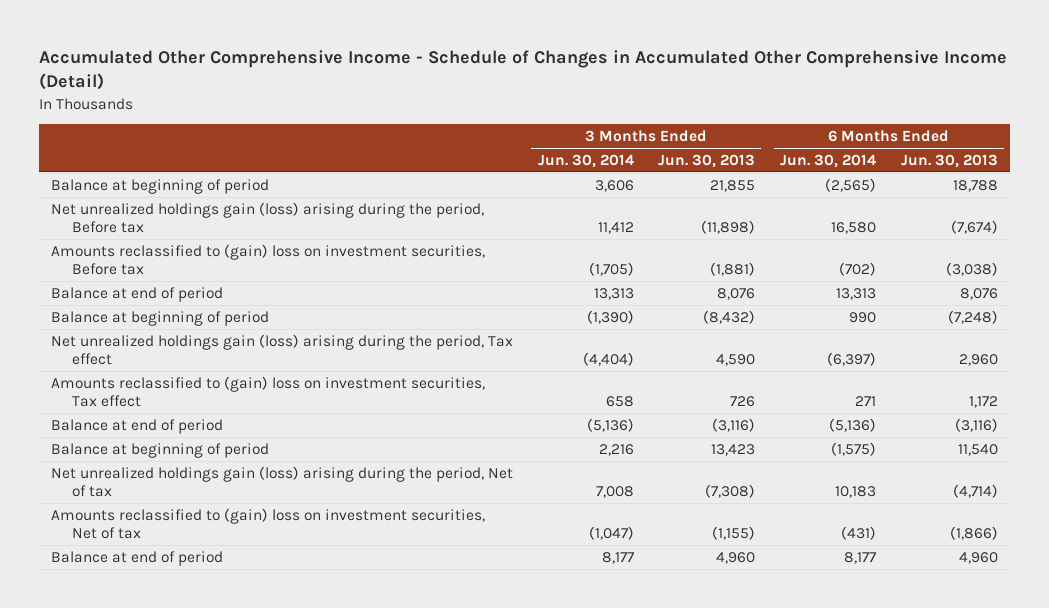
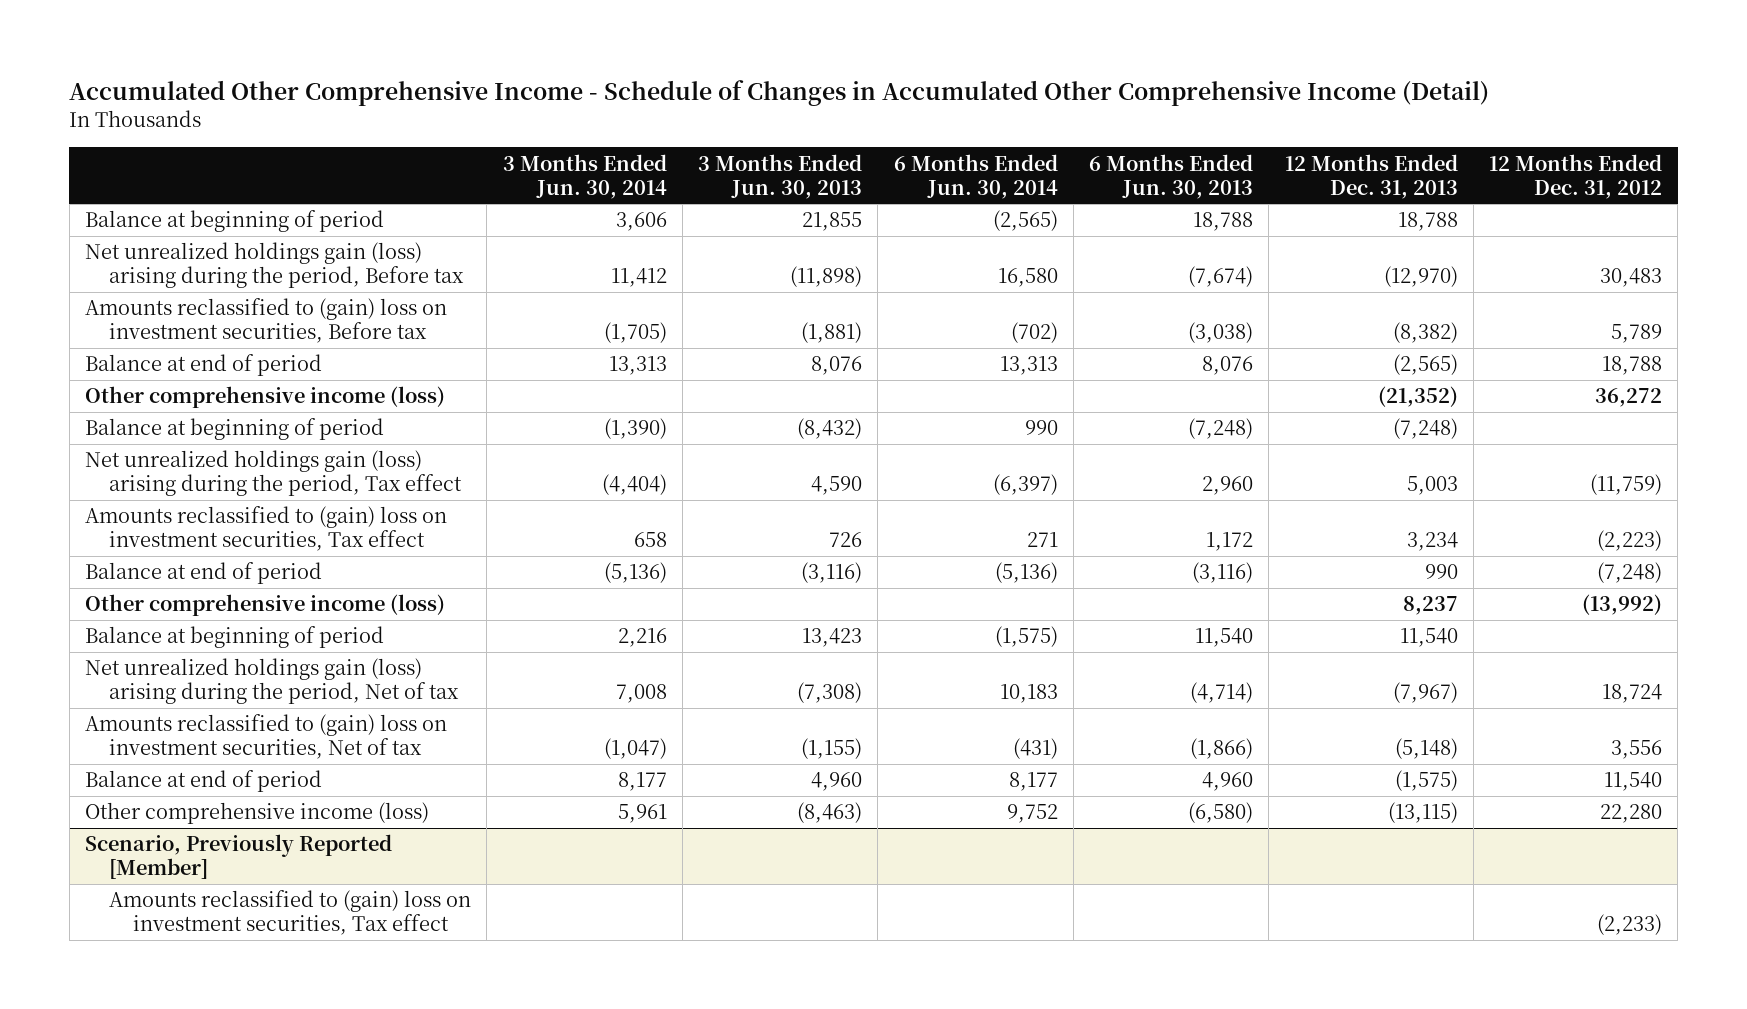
none -> [1284,153,1458,199] 12 Months Ended Dec. 31, 2013
none -> [1489,153,1663,199] 12 Months Ended Dec. 31, 2012
none -> [85,386,446,409] Other comprehensive income (loss)
none -> [85,594,446,617] Other comprehensive income (loss)
none -> [85,802,430,825] Other comprehensive income (loss)
none -> [85,834,393,880] Scenario, Previously Reported [Member]
none -> [109,890,472,936] Amounts reclassified to (gain) loss on investment securities, Tax effect

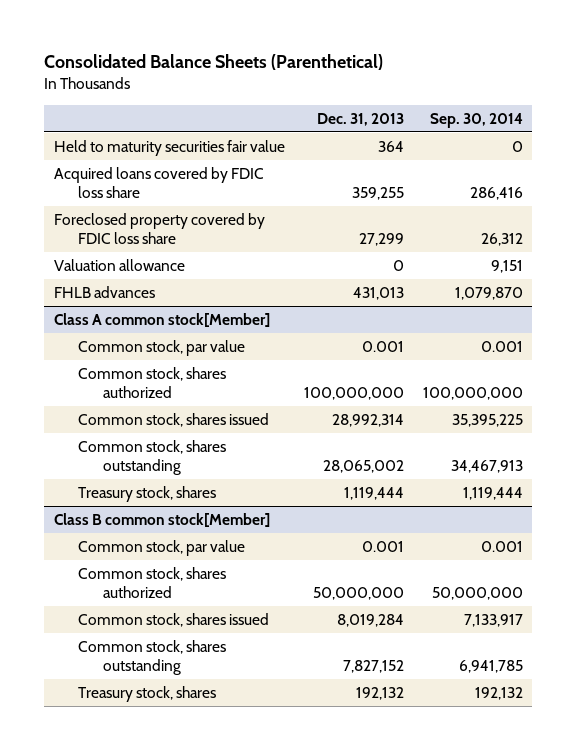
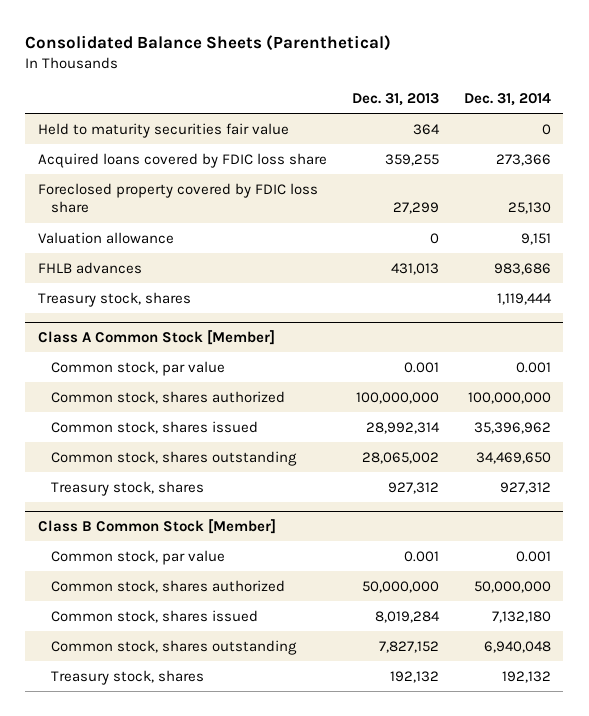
[429,112,523,128] Sep. 30, 2014 -> none
none -> [463,92,551,106] Dec. 31, 2014
none -> [37,291,191,307] Treasury stock, shares
[53,312,270,327] Class A common stock[Member] -> [37,329,275,345] Class A Common Stock [Member]
[343,486,404,500] 1,119,444 -> [387,481,439,494] 927,312
[53,512,270,527] Class B common stock[Member] -> [37,518,276,534] Class B Common Stock [Member]

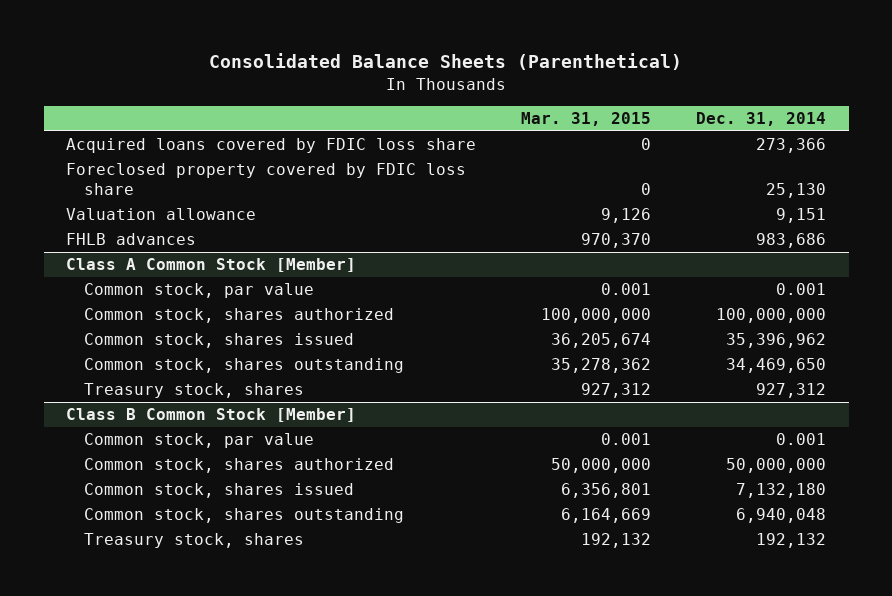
[351,92,439,106] Dec. 31, 2013 -> none
none -> [521,111,652,126] Mar. 31, 2015
[37,122,289,138] Held to maturity securities fair value -> none
[37,291,191,307] Treasury stock, shares -> none

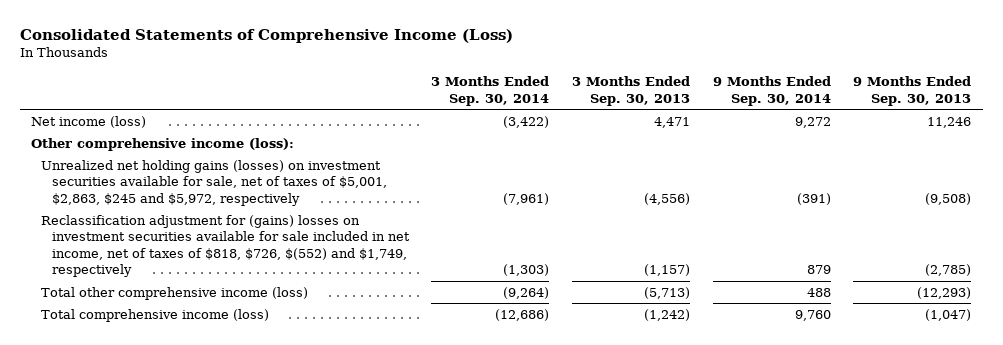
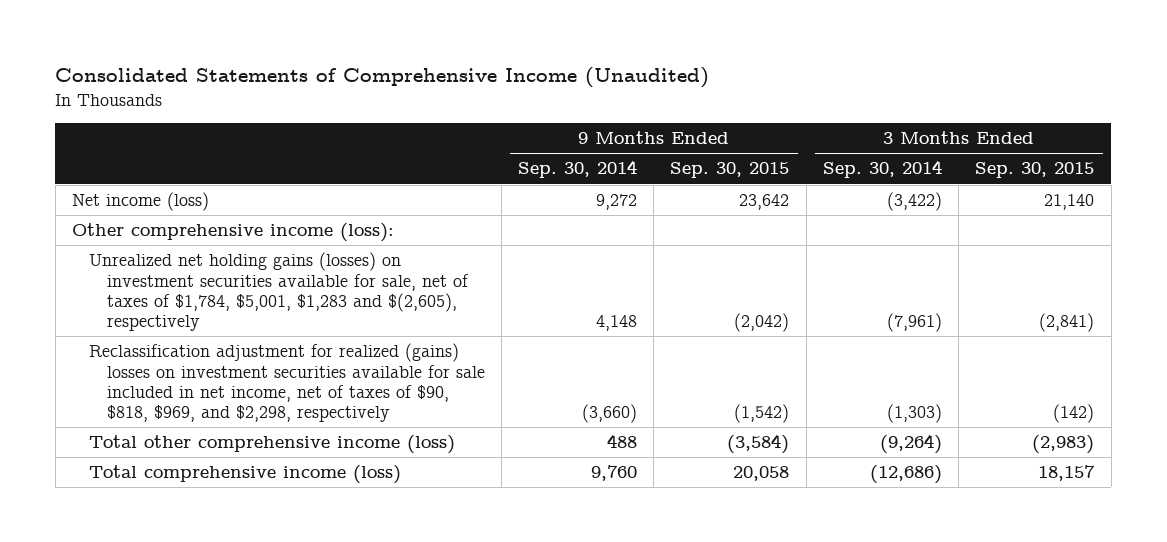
[19,28,513,43] Consolidated Statements of Comprehensive Income (Loss) -> [55,67,710,89] Consolidated Statements of Comprehensive Income (Unaudited)
[572,76,691,106] 3 Months Ended Sep. 30, 2013 -> none
[853,76,972,106] 9 Months Ended Sep. 30, 2013 -> none
none -> [670,162,790,179] Sep. 30, 2015
none -> [975,162,1095,179] Sep. 30, 2015
[41,159,387,206] Unrealized net holding gains (losses) on investment securities available for sale, net of taxes of $5,001, $2,863, $245 and $5,972, respectively -> [89,252,469,332] Unrealized net holding gains (losses) on investment securities available for sale, net of taxes of $1,784, $5,001, $1,283 and $(2,605), respectively
[796,192,831,205] (391) -> [596,315,638,332] 4,148
[41,214,410,278] Reclassification adjustment for (gains) losses on investment securities available for sale included in net income, net of taxes of $818, $726, $(552) and $1,749, respectively -> [89,343,485,423] Reclassification adjustment for realized (gains) losses on investment securities available for sale included in net income, net of taxes of $90, $818, $969, and $2,298, respectively
[806,265,831,275] 879 -> [582,404,638,424] (3,660)

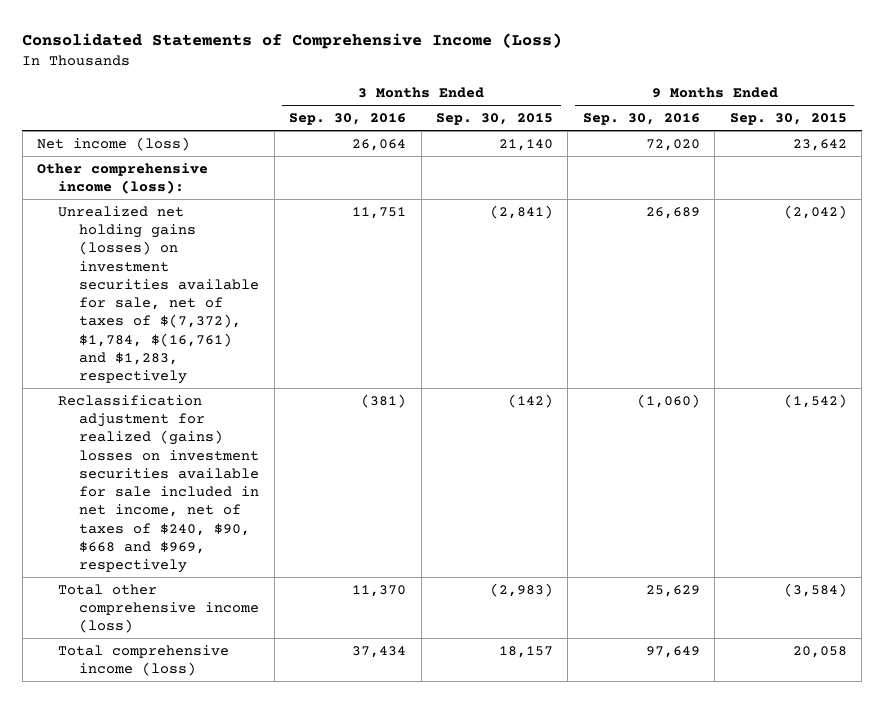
[55,67,710,89] Consolidated Statements of Comprehensive Income (Unaudited) -> [22,33,563,50] Consolidated Statements of Comprehensive Income (Loss)
[518,160,638,179] Sep. 30, 2014 -> none
[822,160,942,179] Sep. 30, 2014 -> none
none -> [289,112,407,125] Sep. 30, 2016
none -> [582,112,700,125] Sep. 30, 2016
[89,252,469,332] Unrealized net holding gains (losses) on investment securities available for sale, net of taxes of $1,784, $5,001, $1,283 and $(2,605), respectively -> [58,205,260,385] Unrealized net holding gains (losses) on investment securities available for sale, net of taxes of $(7,372), $1,784, $(16,761) and $1,283, respectively
[89,343,485,423] Reclassification adjustment for realized (gains) losses on investment securities available for sale included in net income, net of taxes of $90, $818, $969, and $2,298, respectively -> [58,394,260,574] Reclassification adjustment for realized (gains) losses on investment securities available for sale included in net income, net of taxes of $240, $90, $668 and $969, respectively

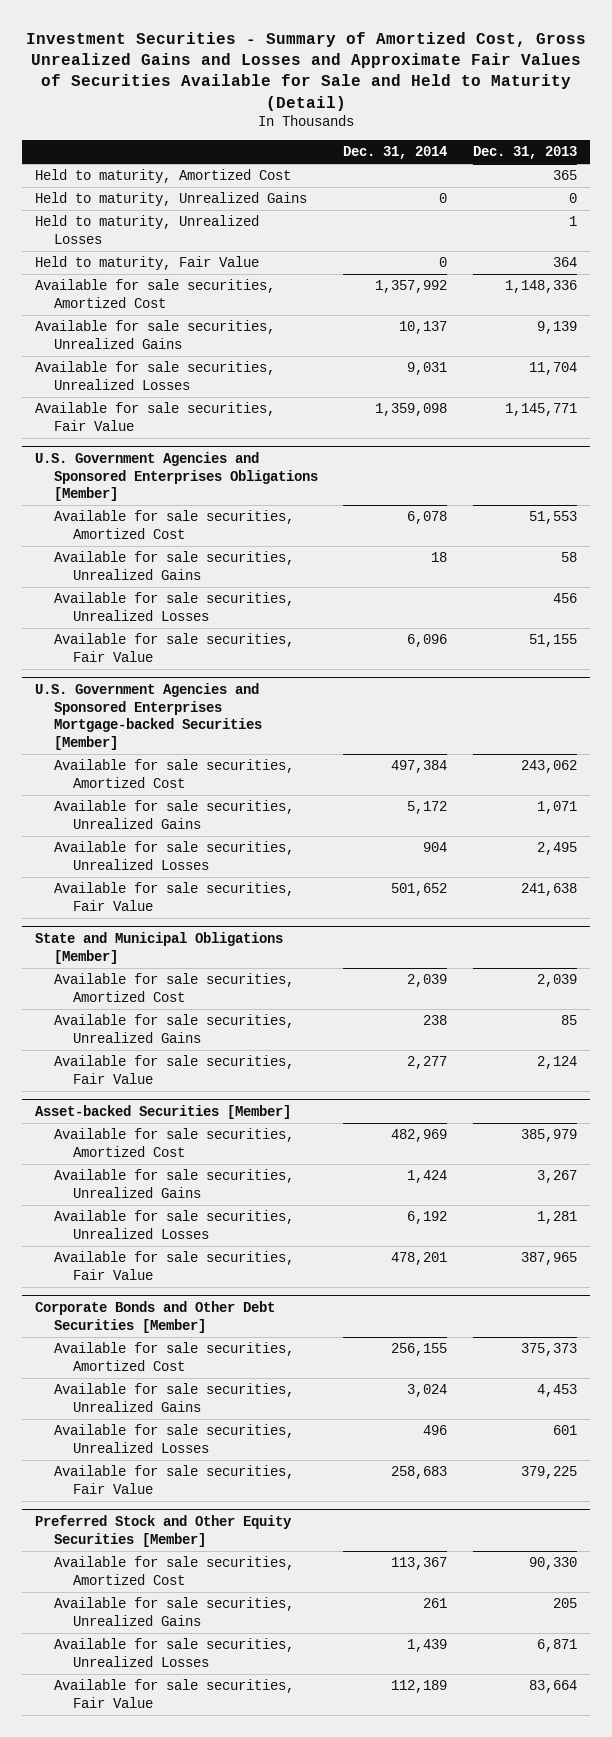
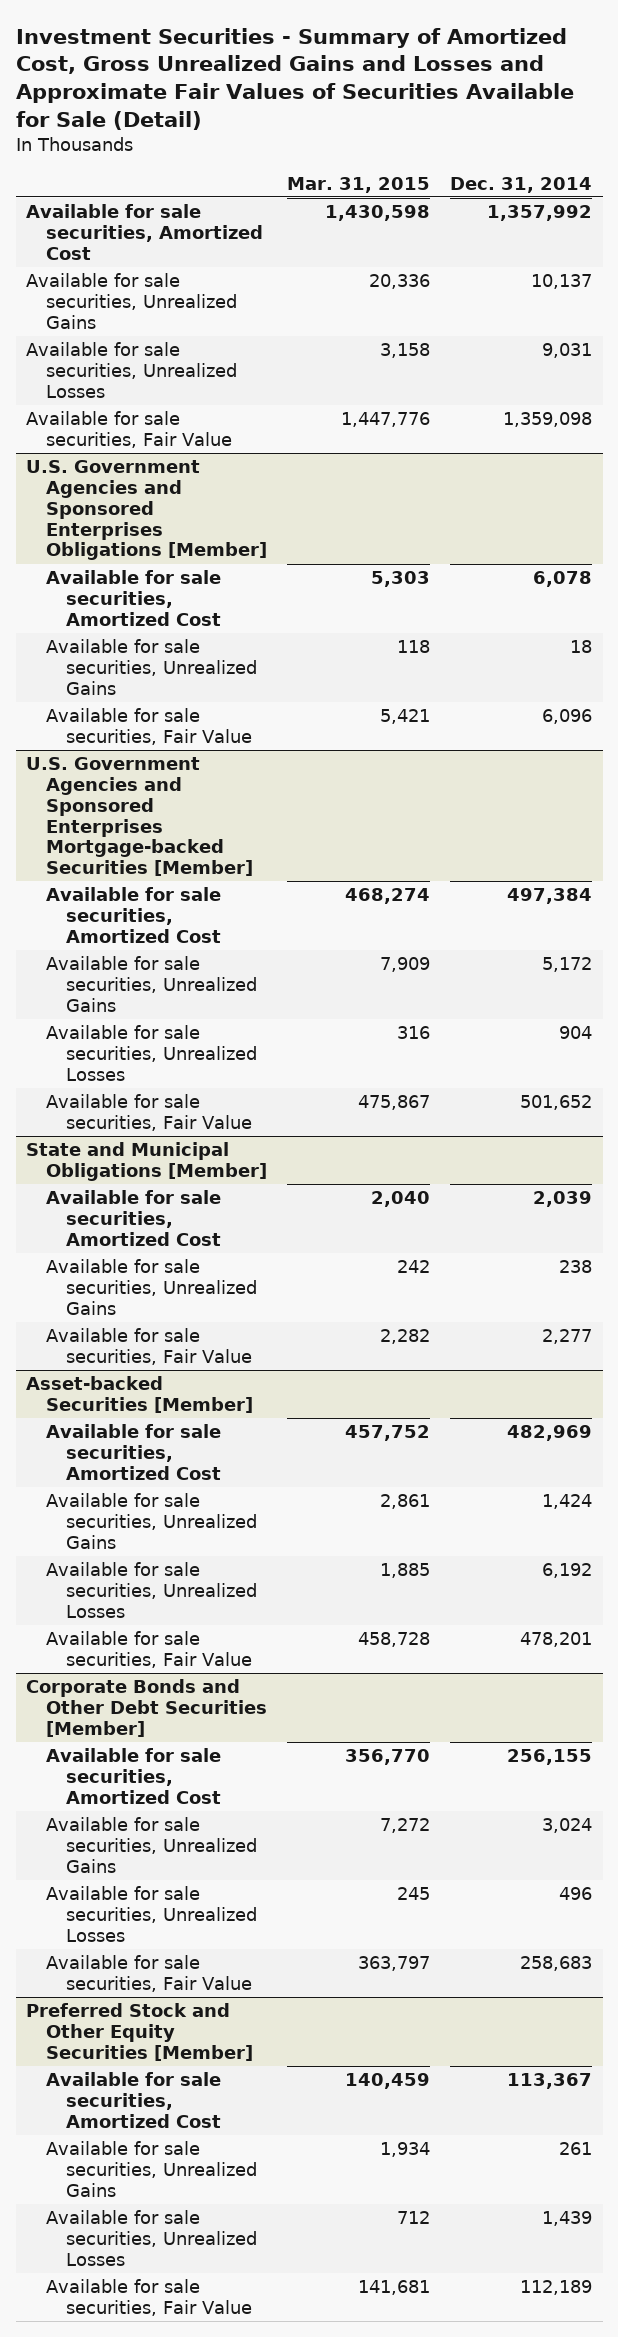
[25,31,586,111] Investment Securities - Summary of Amortized Cost, Gross Unrealized Gains and Losses and Approximate Fair Values of Securities Available for Sale and Held to Maturity (Detail) -> [15,27,574,130] Investment Securities - Summary of Amortized Cost, Gross Unrealized Gains and Losses and Approximate Fair Values of Securities Available for Sale (Detail)
[472,146,577,160] Dec. 31, 2013 -> none
none -> [287,176,431,193] Mar. 31, 2015
[34,169,291,184] Held to maturity, Amortized Cost -> none
[34,192,307,207] Held to maturity, Unrealized Gains -> none
[34,215,259,244] Held to maturity, Unrealized Losses -> none
[34,256,259,271] Held to maturity, Fair Value -> none
[53,592,294,621] Available for sale securities, Unrealized Losses -> none

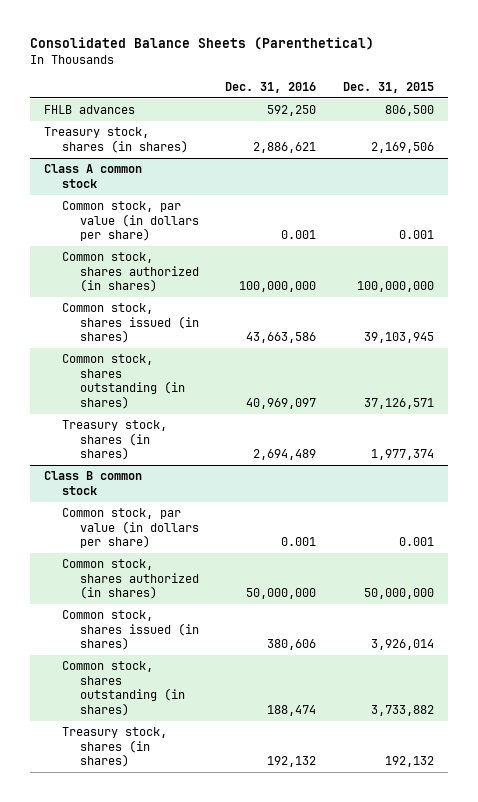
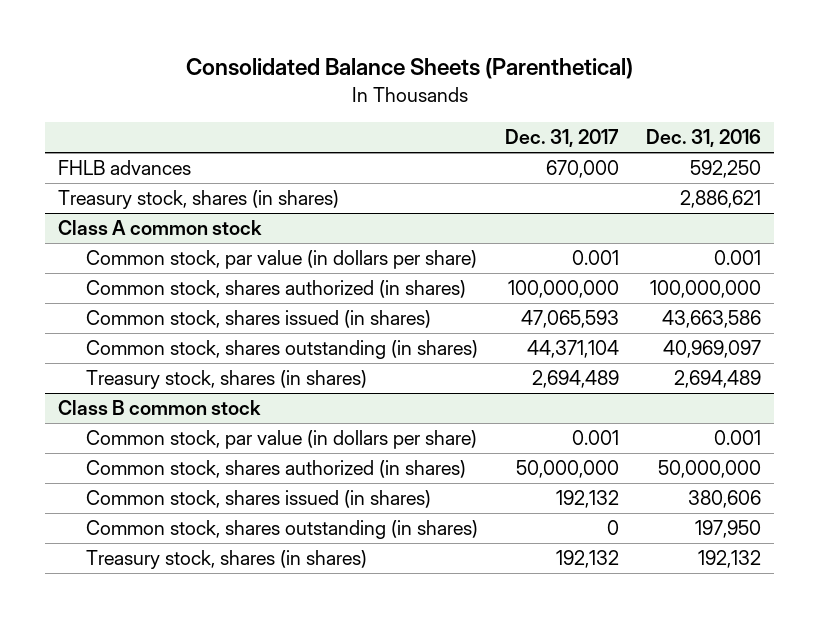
[343,81,435,93] Dec. 31, 2015 -> none
none -> [504,128,619,147] Dec. 31, 2017
[267,704,317,716] 188,474 -> [694,520,761,539] 197,950

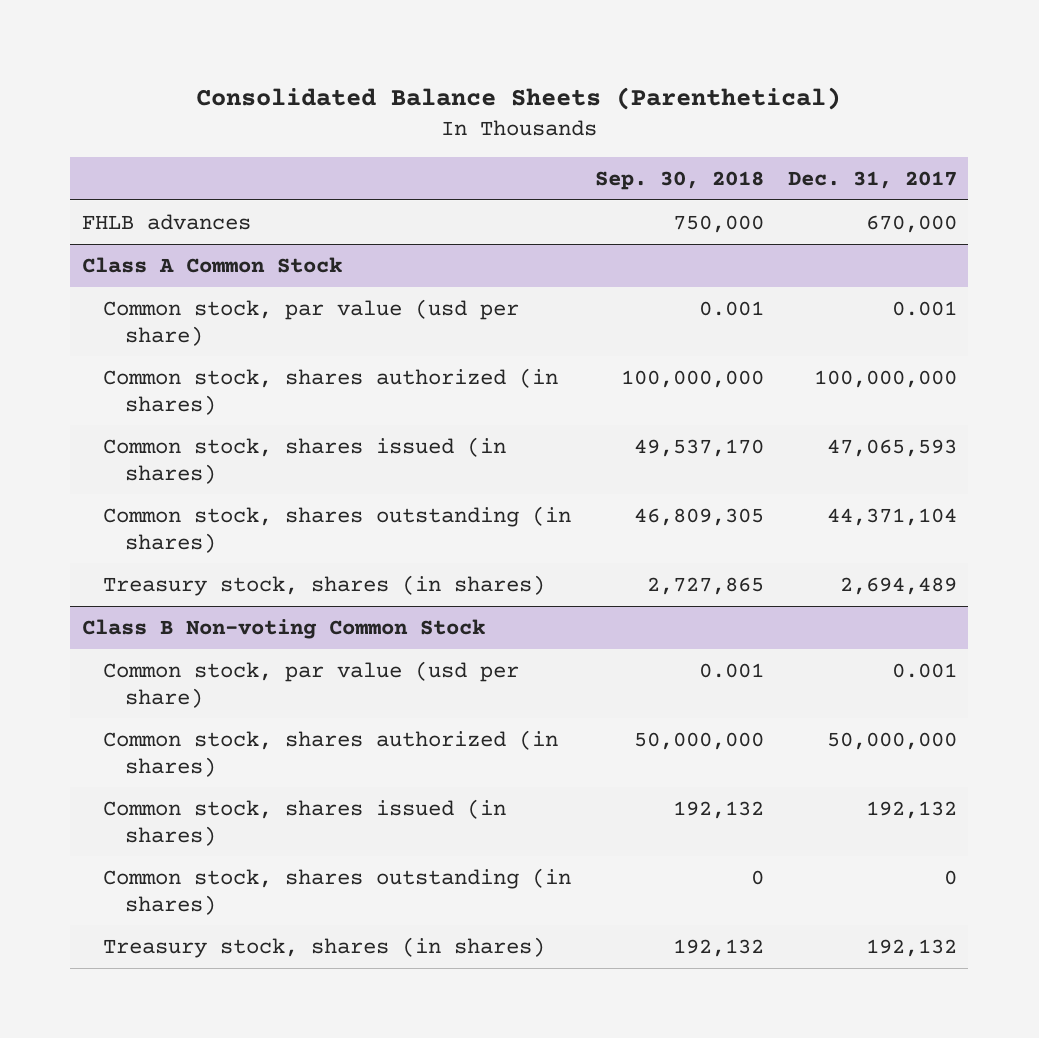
[645,128,761,147] Dec. 31, 2016 -> none
none -> [594,171,764,191] Sep. 30, 2018
[58,190,340,210] Treasury stock, shares (in shares) -> none
[58,220,263,236] Class A common stock -> [81,256,342,273] Class A Common Stock
[85,250,477,270] Common stock, par value (in dollars per share) -> [103,298,520,346] Common stock, par value (usd per share)
[58,400,262,416] Class B common stock -> [81,618,485,639] Class B Non-voting Common Stock
[85,430,477,450] Common stock, par value (in dollars per share) -> [103,660,520,708] Common stock, par value (usd per share)

